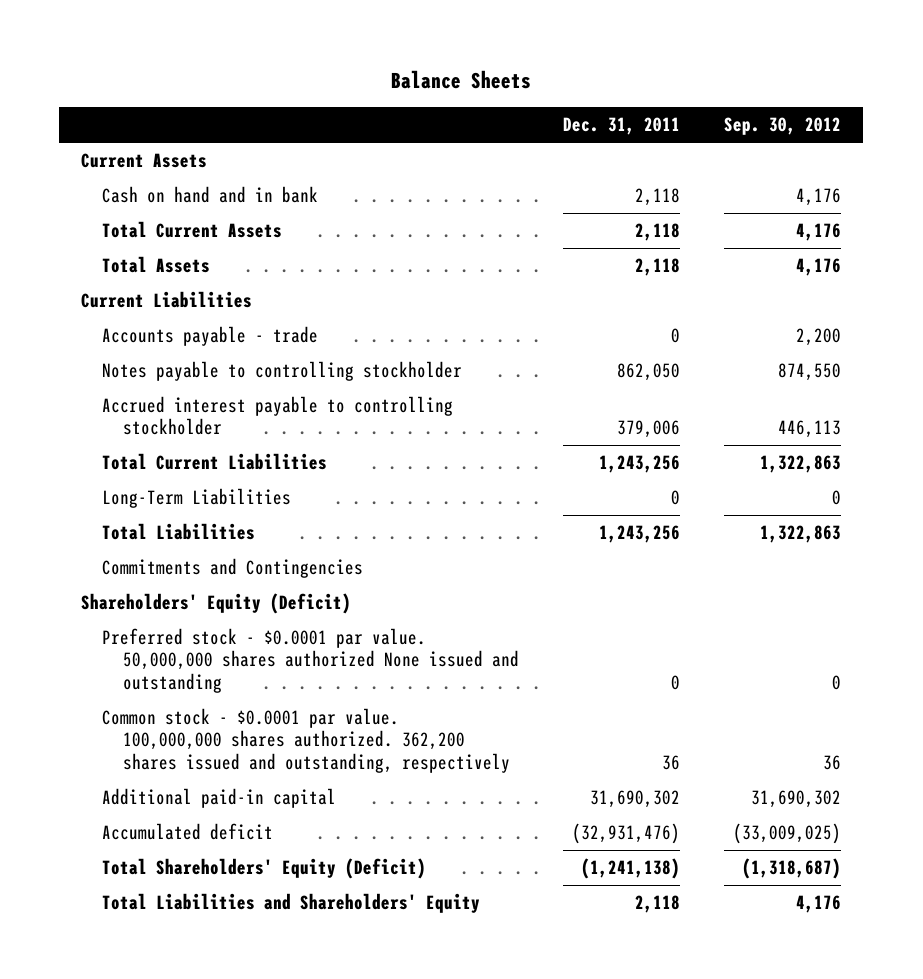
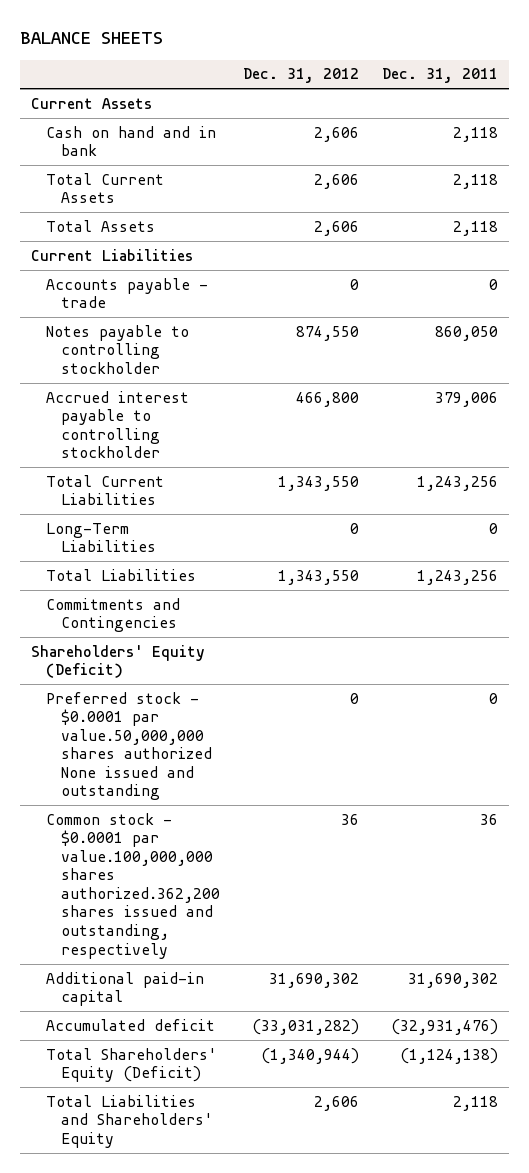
[391,70,532,90] Balance Sheets -> [19,31,163,44] BALANCE SHEETS
[724,117,842,136] Sep. 30, 2012 -> none
none -> [243,68,360,84] Dec. 31, 2012
[616,363,680,382] 862,050 -> [434,325,498,341] 860,050
[101,628,519,693] Preferred stock - $0.0001 par value. 50,000,000 shares authorized None issued and outstanding -> [46,691,213,801] Preferred stock - $0.0001 par value.50,000,000 shares authorized None issued and outstanding
[101,708,510,773] Common stock - $0.0001 par value. 100,000,000 shares authorized. 362,200 shares issued and outstanding, respectively -> [46,812,221,959] Common stock - $0.0001 par value.100,000,000 shares authorized.362,200 shares issued and outstanding, respectively
[580,858,680,880] (1,241,138) -> [399,1047,498,1064] (1,124,138)

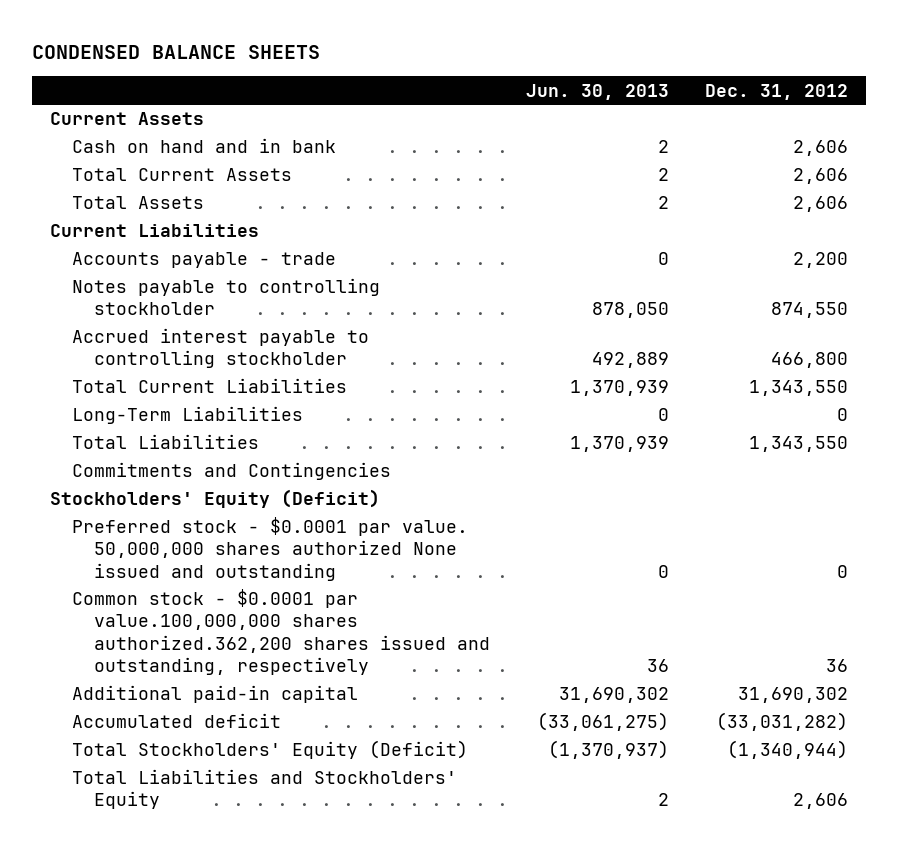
[19,31,163,44] BALANCE SHEETS -> [32,45,321,60] CONDENSED BALANCE SHEETS
[381,68,498,84] Dec. 31, 2011 -> none
none -> [525,83,669,100] Jun. 30, 2013
[350,278,360,290] 0 -> [792,252,848,269] 2,200
[30,644,205,679] Shareholders' Equity (Deficit) -> [50,489,381,509] Stockholders' Equity (Deficit)
[46,691,213,801] Preferred stock - $0.0001 par value.50,000,000 shares authorized None issued and outstanding -> [72,517,469,581] Preferred stock - $0.0001 par value. 50,000,000 shares authorized None issued and outstanding
[46,1047,218,1083] Total Shareholders' Equity (Deficit) -> [72,740,469,760] Total Stockholders' Equity (Deficit)
[46,1094,214,1148] Total Liabilities and Shareholders' Equity -> [72,769,458,810] Total Liabilities and Stockholders' Equity

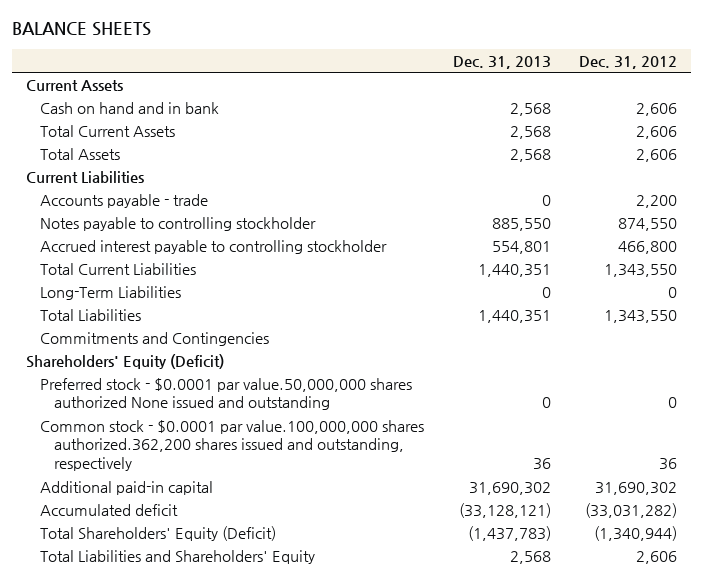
[32,45,321,60] CONDENSED BALANCE SHEETS -> [11,22,151,37] BALANCE SHEETS
[525,83,669,100] Jun. 30, 2013 -> none
none -> [452,55,551,69] Dec. 31, 2013
[50,489,381,509] Stockholders' Equity (Deficit) -> [26,353,225,369] Shareholders' Equity (Deficit)
[72,517,469,581] Preferred stock - $0.0001 par value. 50,000,000 shares authorized None issued and outstanding -> [40,377,413,411] Preferred stock - $0.0001 par value.50,000,000 shares authorized None issued and outstanding
[72,740,469,760] Total Stockholders' Equity (Deficit) -> [40,525,277,541] Total Shareholders' Equity (Deficit)
[72,769,458,810] Total Liabilities and Stockholders' Equity -> [40,549,316,564] Total Liabilities and Shareholders' Equity

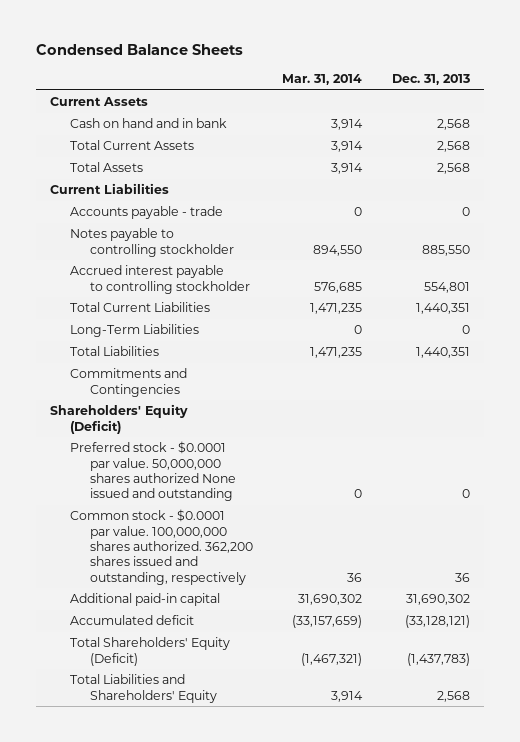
[11,22,151,37] BALANCE SHEETS -> [35,44,243,56] Condensed Balance Sheets
[579,55,678,69] Dec. 31, 2012 -> none
none -> [282,73,363,85] Mar. 31, 2014
[40,377,413,411] Preferred stock - $0.0001 par value.50,000,000 shares authorized None issued and outstanding -> [70,441,237,502] Preferred stock - $0.0001 par value. 50,000,000 shares authorized None issued and outstanding
[40,419,425,472] Common stock - $0.0001 par value.100,000,000 shares authorized.362,200 shares issued and outstanding, respectively -> [70,509,254,585] Common stock - $0.0001 par value. 100,000,000 shares authorized. 362,200 shares issued and outstanding, respectively

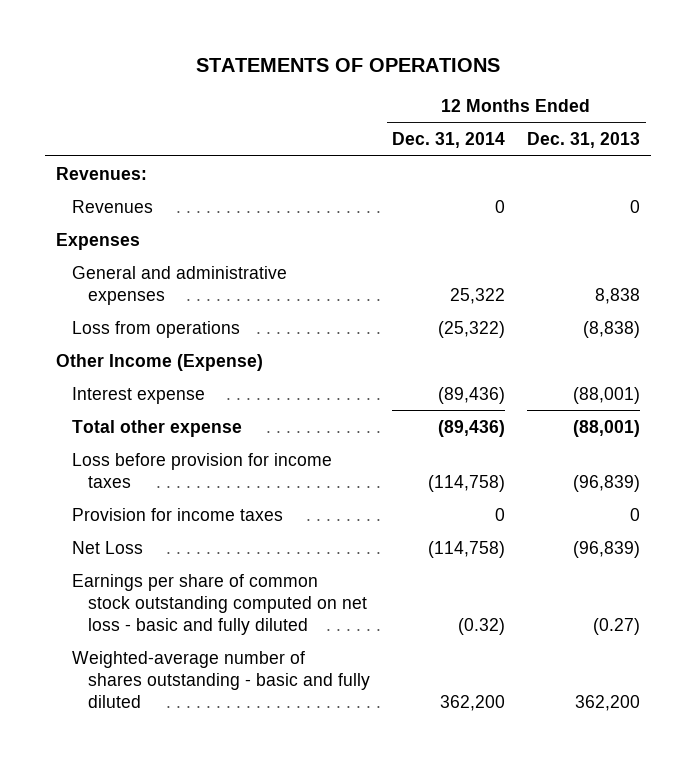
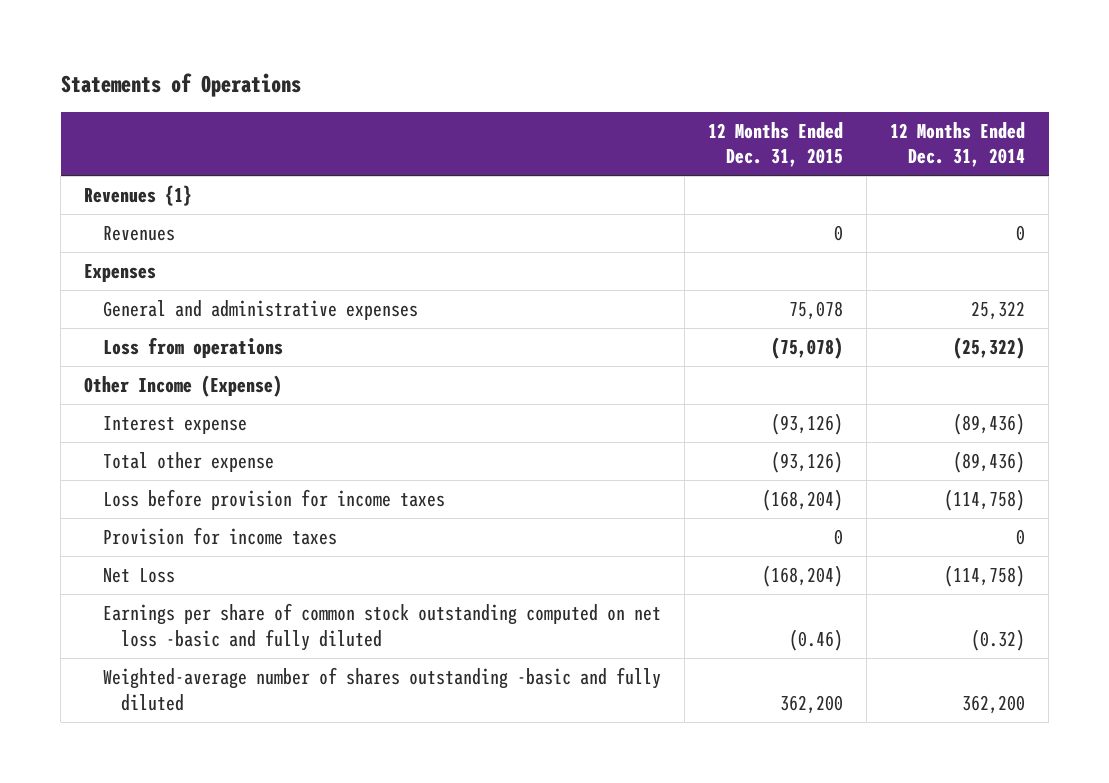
[196,58,501,73] STATEMENTS OF OPERATIONS -> [60,72,301,97] Statements of Operations
[527,132,641,149] Dec. 31, 2013 -> none
none -> [707,121,843,168] 12 Months Ended Dec. 31, 2015
[56,166,148,180] Revenues: -> [84,184,193,206] Revenues {1}
[72,573,368,635] Earnings per share of common stock outstanding computed on net loss - basic and fully diluted -> [102,602,661,651] Earnings per share of common stock outstanding computed on net loss -basic and fully diluted
[72,650,371,708] Weighted-average number of shares outstanding - basic and fully diluted -> [102,666,661,711] Weighted-average number of shares outstanding -basic and fully diluted

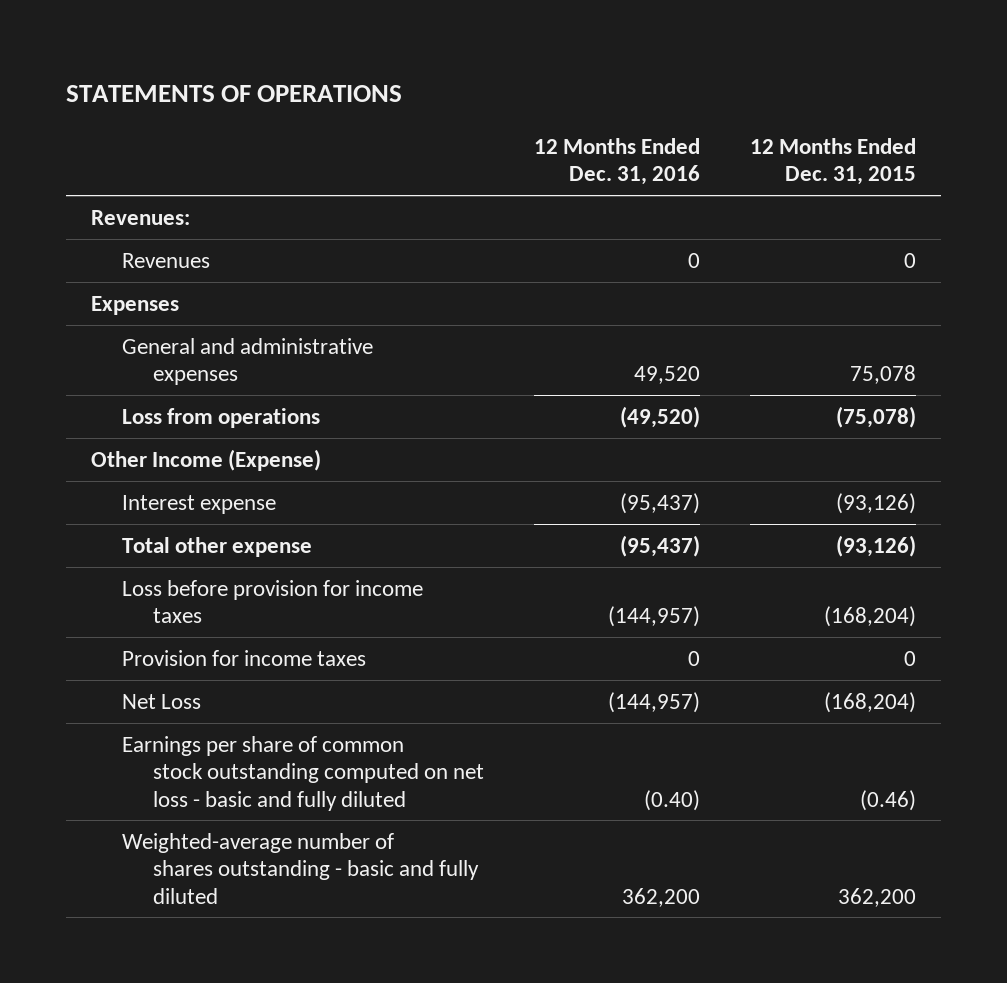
[60,72,301,97] Statements of Operations -> [66,85,403,103] STATEMENTS OF OPERATIONS
[889,121,1025,168] 12 Months Ended Dec. 31, 2014 -> none
none -> [533,137,700,186] 12 Months Ended Dec. 31, 2016
[84,184,193,206] Revenues {1} -> [91,209,191,225] Revenues:
[102,602,661,651] Earnings per share of common stock outstanding computed on net loss -basic and fully diluted -> [122,735,485,811] Earnings per share of common stock outstanding computed on net loss - basic and fully diluted
[102,666,661,711] Weighted-average number of shares outstanding -basic and fully diluted -> [122,832,480,904] Weighted-average number of shares outstanding - basic and fully diluted

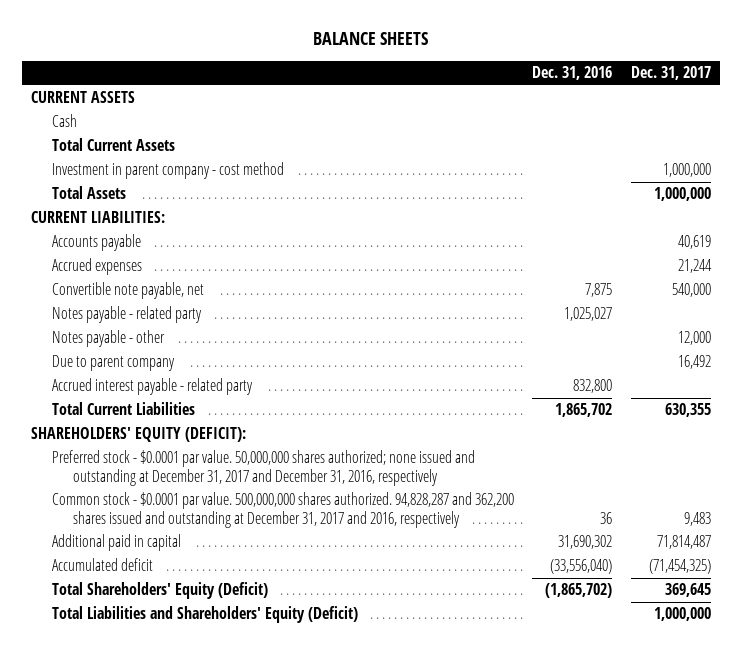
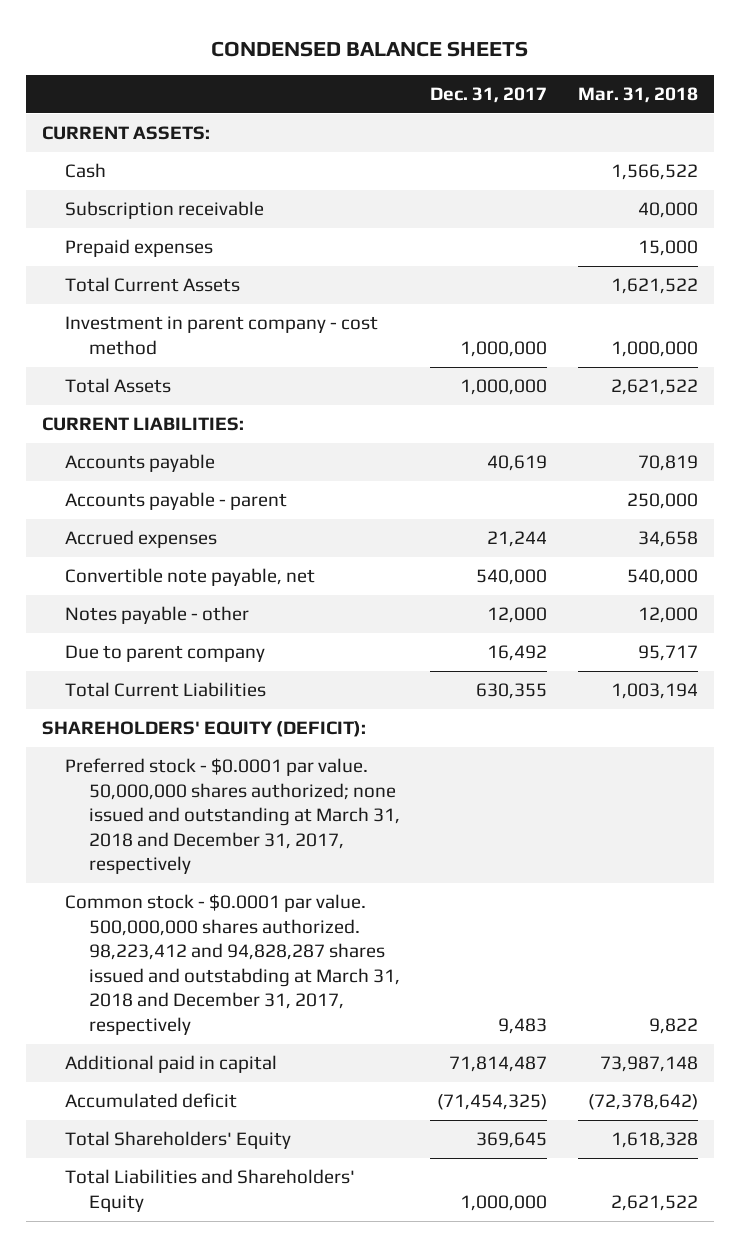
[312,32,428,46] BALANCE SHEETS -> [210,40,528,57] CONDENSED BALANCE SHEETS
[532,66,613,81] Dec. 31, 2016 -> none
none -> [578,86,699,103] Mar. 31, 2018
[30,91,135,104] CURRENT ASSETS -> [41,126,210,141] CURRENT ASSETS:
none -> [65,201,265,220] Subscription receivable
none -> [65,239,214,258] Prepaid expenses
none -> [65,492,288,511] Accounts payable - parent
[51,306,202,324] Notes payable - related party -> none
[51,378,253,396] Accrued interest payable - related party -> none
[51,450,475,486] Preferred stock - $0.0001 par value. 50,000,000 shares authorized; none issued and outstanding at December 31, 2017 and December 31, 2016, respectively -> [65,758,400,875] Preferred stock - $0.0001 par value. 50,000,000 shares authorized; none issued and outstanding at March 31, 2018 and December 31, 2017, respectively
[51,492,514,528] Common stock - $0.0001 par value. 500,000,000 shares authorized. 94,828,287 and 362,200 shares issued and outstanding at December 31, 2017 and 2016, respectively -> [65,894,400,1035] Common stock - $0.0001 par value. 500,000,000 shares authorized. 98,223,412 and 94,828,287 shares issued and outstabding at March 31, 2018 and December 31, 2017, respectively
[51,582,268,600] Total Shareholders' Equity (Deficit) -> [65,1131,292,1150] Total Shareholders' Equity
[51,606,358,624] Total Liabilities and Shareholders' Equity (Deficit) -> [65,1169,356,1212] Total Liabilities and Shareholders' Equity

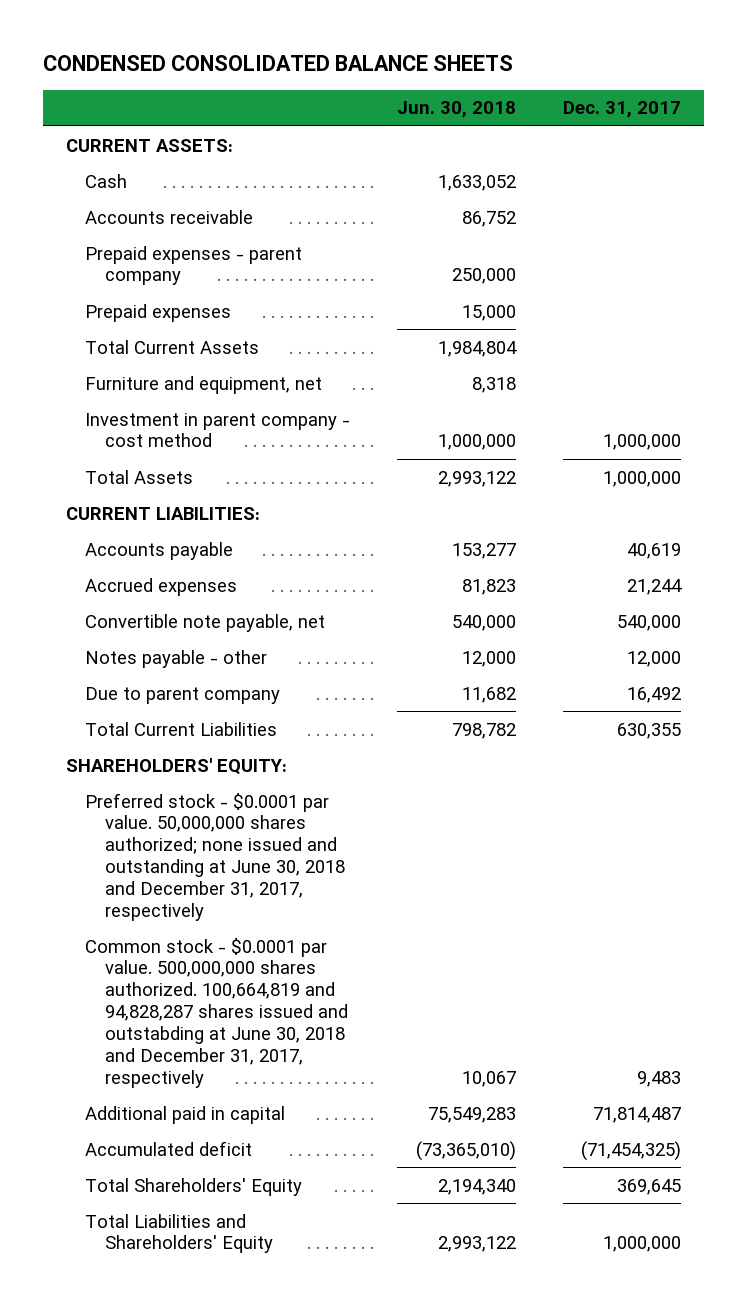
[210,40,528,57] CONDENSED BALANCE SHEETS -> [42,55,513,72] CONDENSED CONSOLIDATED BALANCE SHEETS
[578,86,699,103] Mar. 31, 2018 -> none
none -> [397,101,517,119] Jun. 30, 2018
[65,201,265,220] Subscription receivable -> none
none -> [85,209,254,224] Accounts receivable
none -> [85,245,303,286] Prepaid expenses - parent company
none -> [85,375,323,394] Furniture and equipment, net
[65,492,288,511] Accounts payable - parent -> none
[41,721,366,738] SHAREHOLDERS' EQUITY (DEFICIT): -> [65,757,287,775] SHAREHOLDERS' EQUITY:
[65,758,400,875] Preferred stock - $0.0001 par value. 50,000,000 shares authorized; none issued and outstanding at March 31, 2018 and December 31, 2017, respectively -> [85,792,346,922] Preferred stock - $0.0001 par value. 50,000,000 shares authorized; none issued and outstanding at June 30, 2018 and December 31, 2017, respectively
[65,894,400,1035] Common stock - $0.0001 par value. 500,000,000 shares authorized. 98,223,412 and 94,828,287 shares issued and outstabding at March 31, 2018 and December 31, 2017, respectively -> [85,937,349,1088] Common stock - $0.0001 par value. 500,000,000 shares authorized. 100,664,819 and 94,828,287 shares issued and outstabding at June 30, 2018 and December 31, 2017, respectively

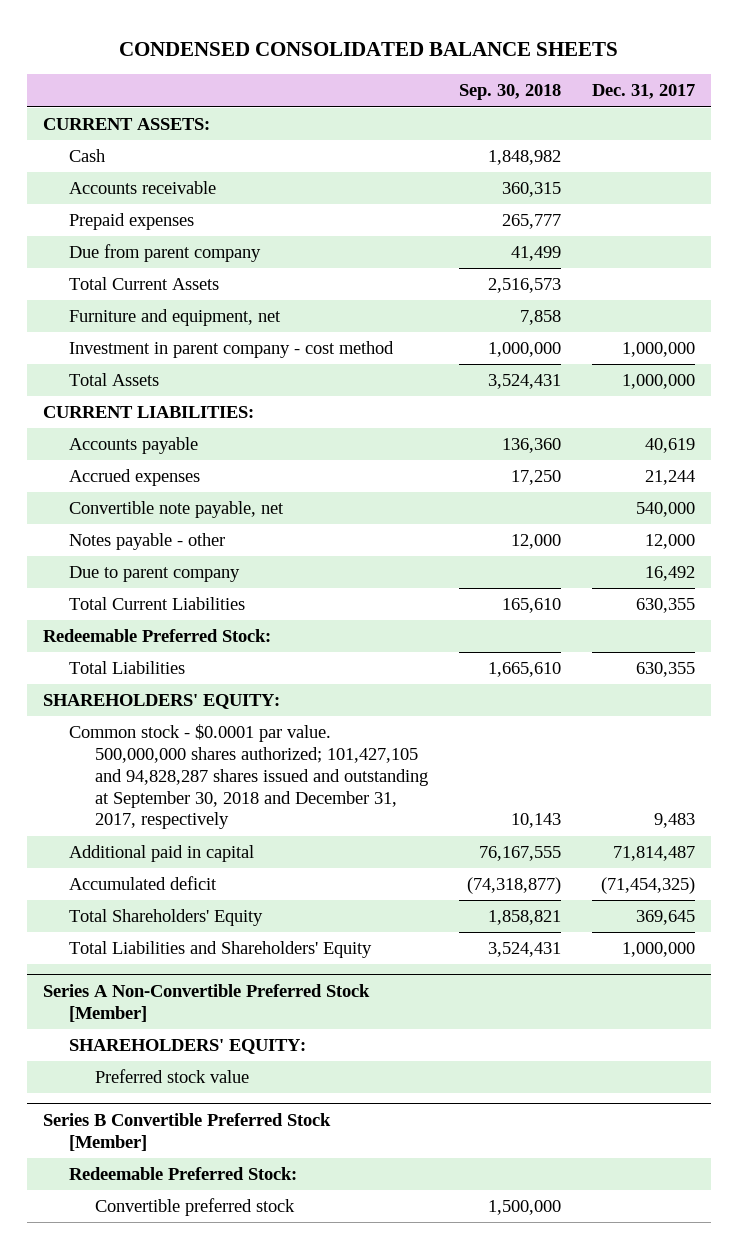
[397,101,517,119] Jun. 30, 2018 -> none
none -> [459,84,562,101] Sep. 30, 2018
[85,245,303,286] Prepaid expenses - parent company -> none
none -> [68,244,261,263] Due from parent company
none -> [42,629,271,643] Redeemable Preferred Stock:
none -> [68,661,185,675] Total Liabilities
[85,792,346,922] Preferred stock - $0.0001 par value. 50,000,000 shares authorized; none issued and outstanding at June 30, 2018 and December 31, 2017, respectively -> none
[85,937,349,1088] Common stock - $0.0001 par value. 500,000,000 shares authorized. 100,664,819 and 94,828,287 shares issued and outstabding at June 30, 2018 and December 31, 2017, respectively -> [68,724,428,830] Common stock - $0.0001 par value. 500,000,000 shares authorized; 101,427,105 and 94,828,287 shares issued and outstanding at September 30, 2018 and December 31, 2017, respectively
none -> [42,984,370,1022] Series A Non-Convertible Preferred Stock [Member]
none -> [68,1039,306,1055] SHAREHOLDERS' EQUITY:
none -> [94,1069,249,1084] Preferred stock value
none -> [42,1113,331,1151] Series B Convertible Preferred Stock [Member]
none -> [68,1167,297,1181] Redeemable Preferred Stock:
none -> [94,1198,295,1217] Convertible preferred stock

